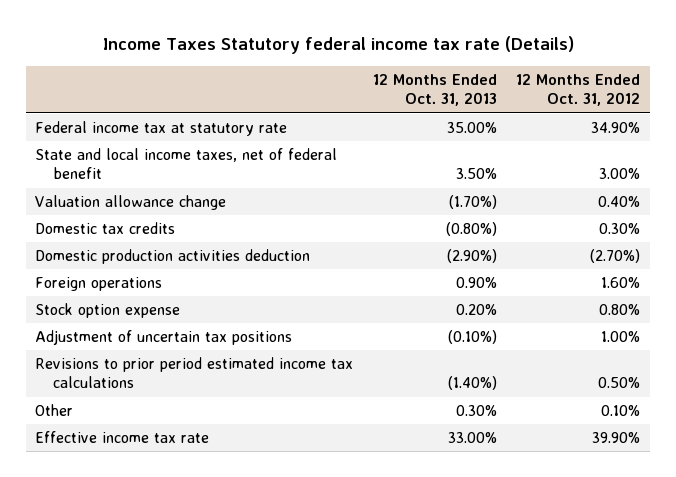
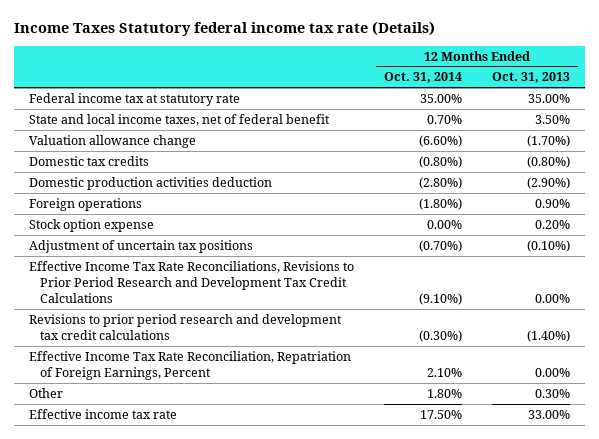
[516,74,641,107] 12 Months Ended Oct. 31, 2012 -> none
none -> [383,72,462,84] Oct. 31, 2014
none -> [28,260,354,304] Effective Income Tax Rate Reconciliations, Revisions to Prior Period Research and Development Tax Credit Calculations
[35,357,354,389] Revisions to prior period estimated income tax calculations -> [28,313,342,340] Revisions to prior period research and development tax credit calculations
none -> [28,350,351,380] Effective Income Tax Rate Reconciliation, Repatriation of Foreign Earnings, Percent

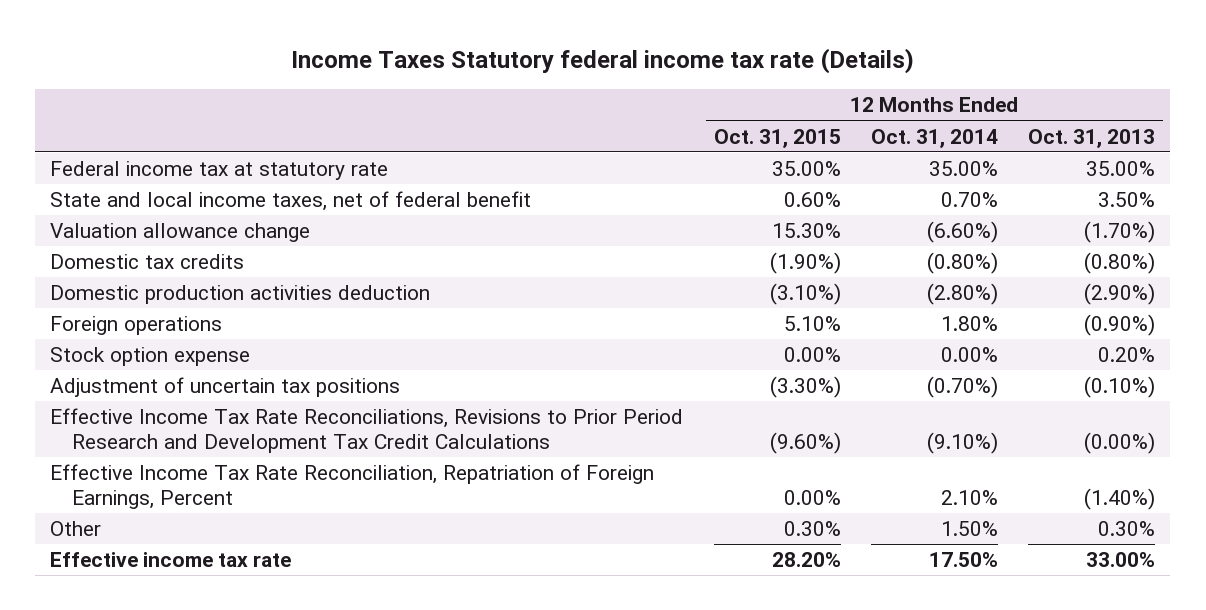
none -> [713,128,841,148] Oct. 31, 2015
[418,197,462,210] (1.80%) -> [940,316,998,332] 1.80%
[535,198,571,208] 0.90% -> [1084,314,1156,337] (0.90%)
[28,313,342,340] Revisions to prior period research and development tax credit calculations -> none
[535,294,571,304] 0.00% -> [1084,431,1156,454] (0.00%)
[535,367,571,377] 0.00% -> [1084,487,1156,510] (1.40%)
[426,388,462,398] 1.80% -> [940,521,998,537] 1.50%

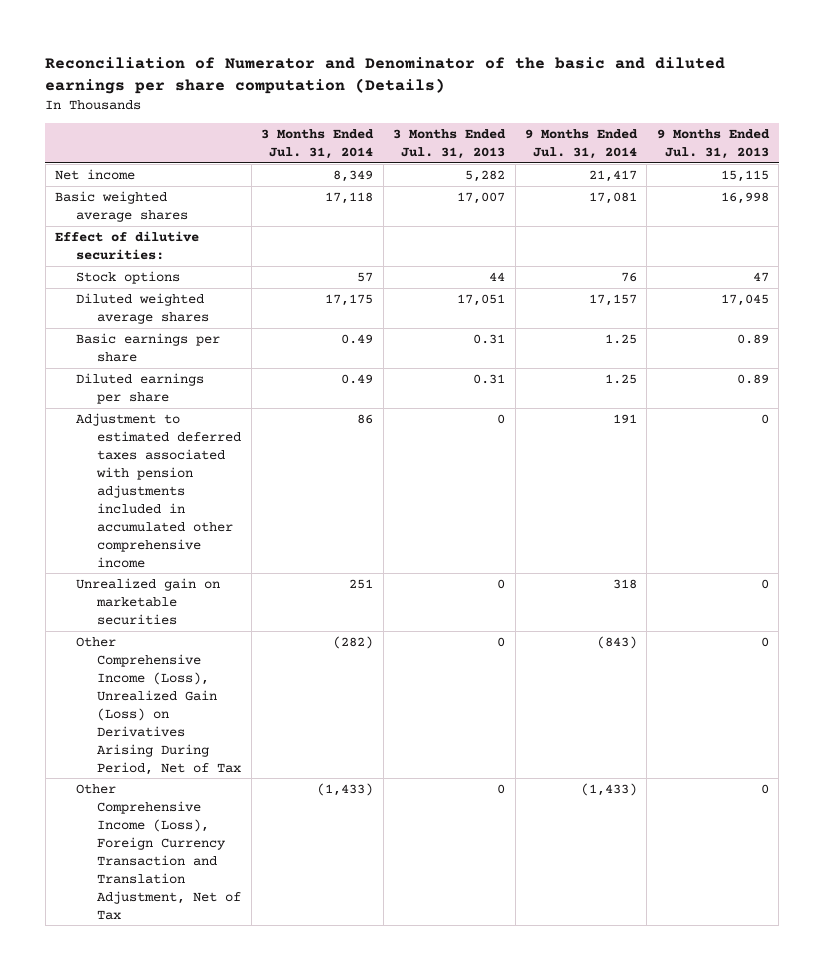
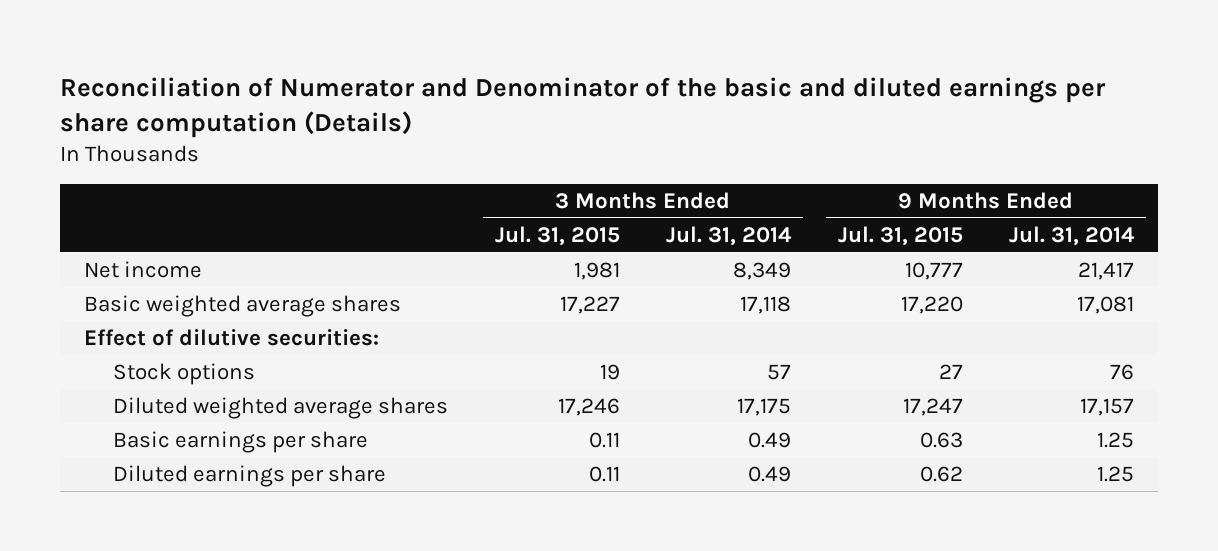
[393,128,507,159] 3 Months Ended Jul. 31, 2013 -> none
[656,128,770,159] 9 Months Ended Jul. 31, 2013 -> none
none -> [494,226,620,247] Jul. 31, 2015
none -> [837,226,963,247] Jul. 31, 2015
[76,412,242,568] Adjustment to estimated deferred taxes associated with pension adjustments included in accumulated other comprehensive income -> none
[76,577,221,625] Unrealized gain on marketable securities -> none
[76,636,242,775] Other Comprehensive Income (Loss), Unrealized Gain (Loss) on Derivatives Arising During Period, Net of Tax -> none
[76,783,242,920] Other Comprehensive Income (Loss), Foreign Currency Transaction and Translation Adjustment, Net of Tax -> none

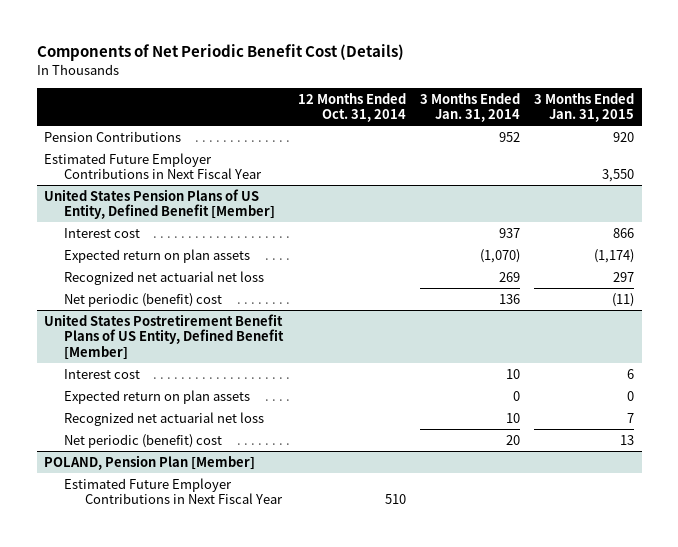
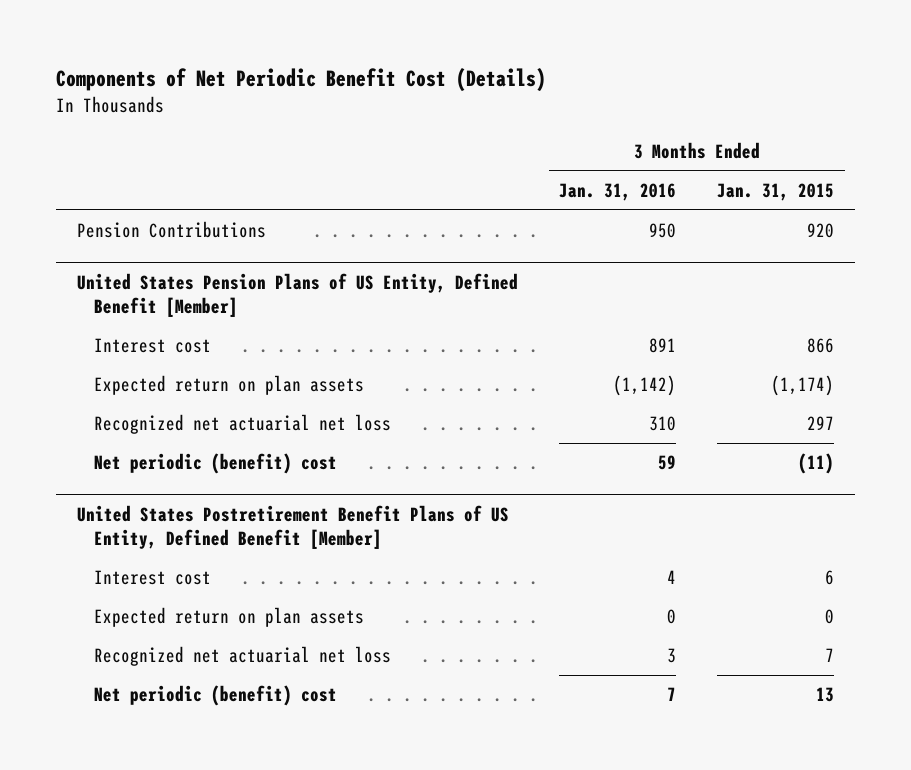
[297,92,406,123] 12 Months Ended Oct. 31, 2014 -> none
[420,92,521,123] 3 Months Ended Jan. 31, 2014 -> none
none -> [559,182,677,201] Jan. 31, 2016
[43,152,263,180] Estimated Future Employer Contributions in Next Fiscal Year -> none
[43,454,255,470] POLAND, Pension Plan [Member] -> none
[64,477,283,505] Estimated Future Employer Contributions in Next Fiscal Year -> none

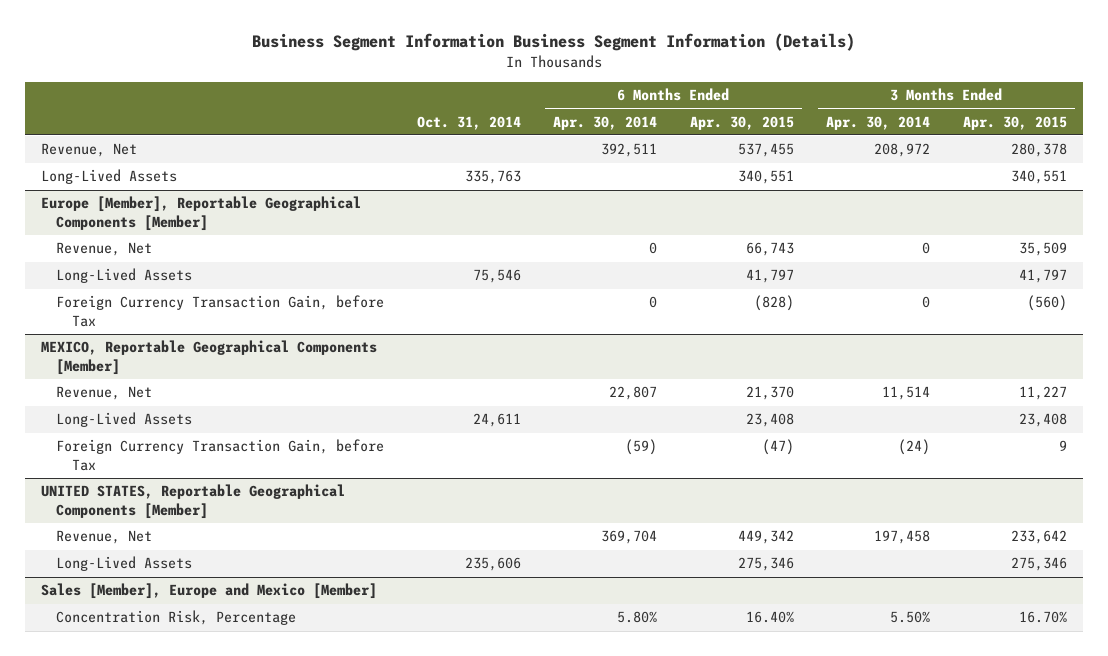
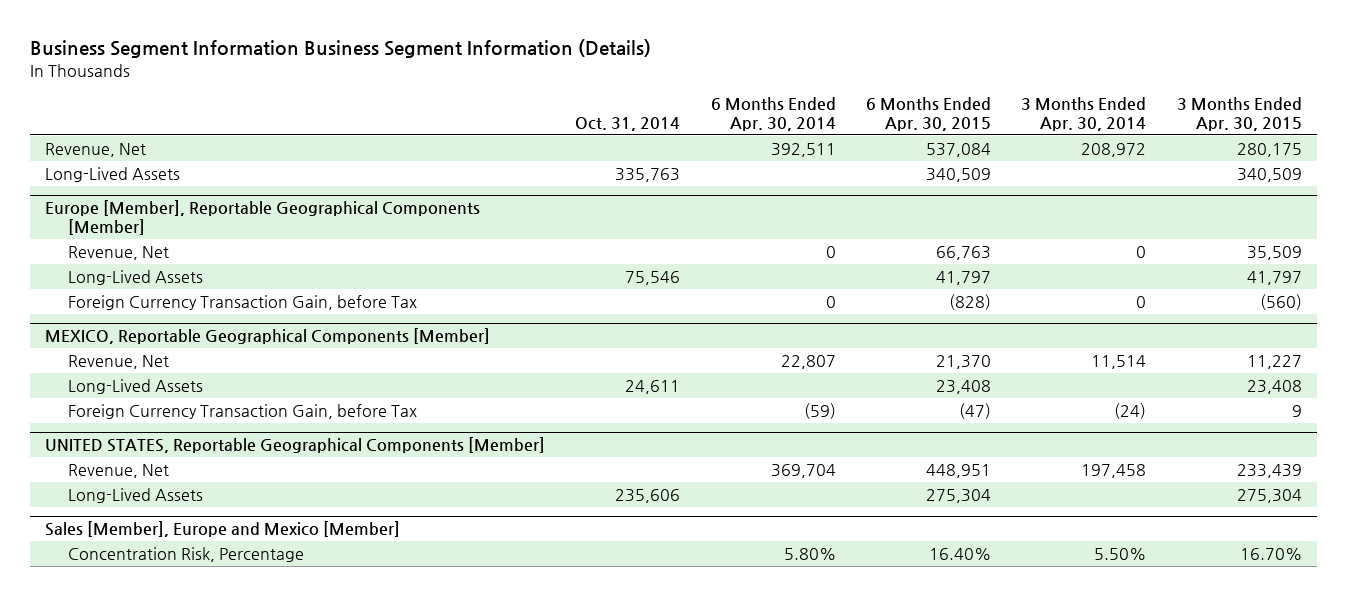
[737,143,794,158] 537,455 -> [925,142,991,157] 537,084
[1010,143,1067,158] 280,378 -> [1236,142,1302,157] 280,175
[737,170,794,185] 340,551 -> [925,167,991,182] 340,509
[1010,170,1067,185] 340,551 -> [1236,167,1302,182] 340,509
[745,242,794,257] 66,743 -> [935,245,991,260] 66,763
[737,530,794,545] 449,342 -> [925,463,991,478] 448,951
[1010,530,1067,545] 233,642 -> [1236,463,1302,478] 233,439
[737,557,794,572] 275,346 -> [925,488,991,503] 275,304
[1010,557,1067,572] 275,346 -> [1236,488,1302,503] 275,304

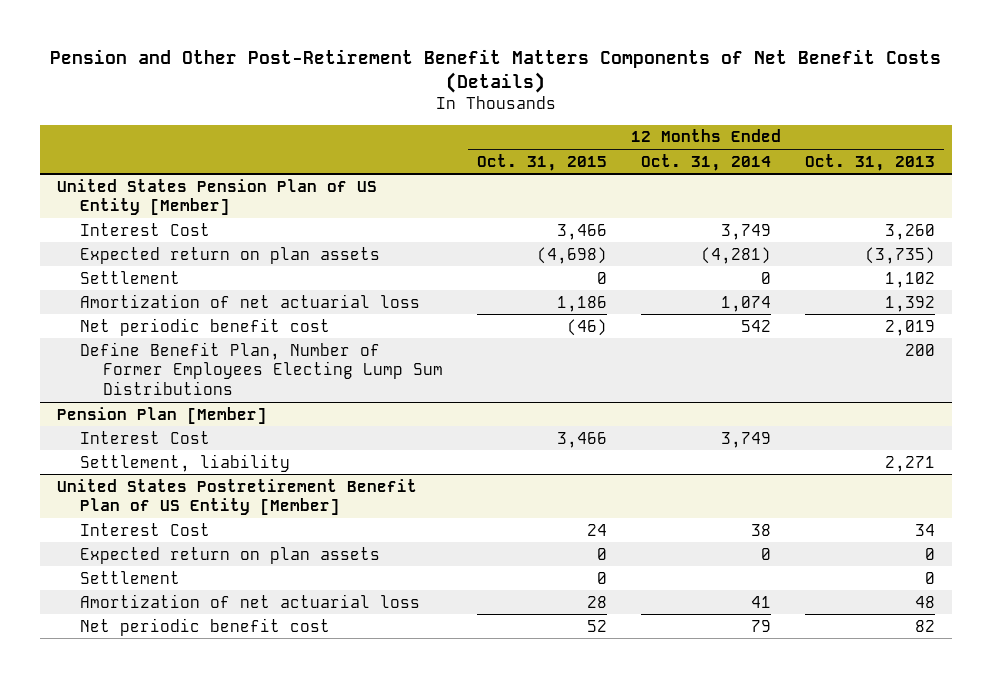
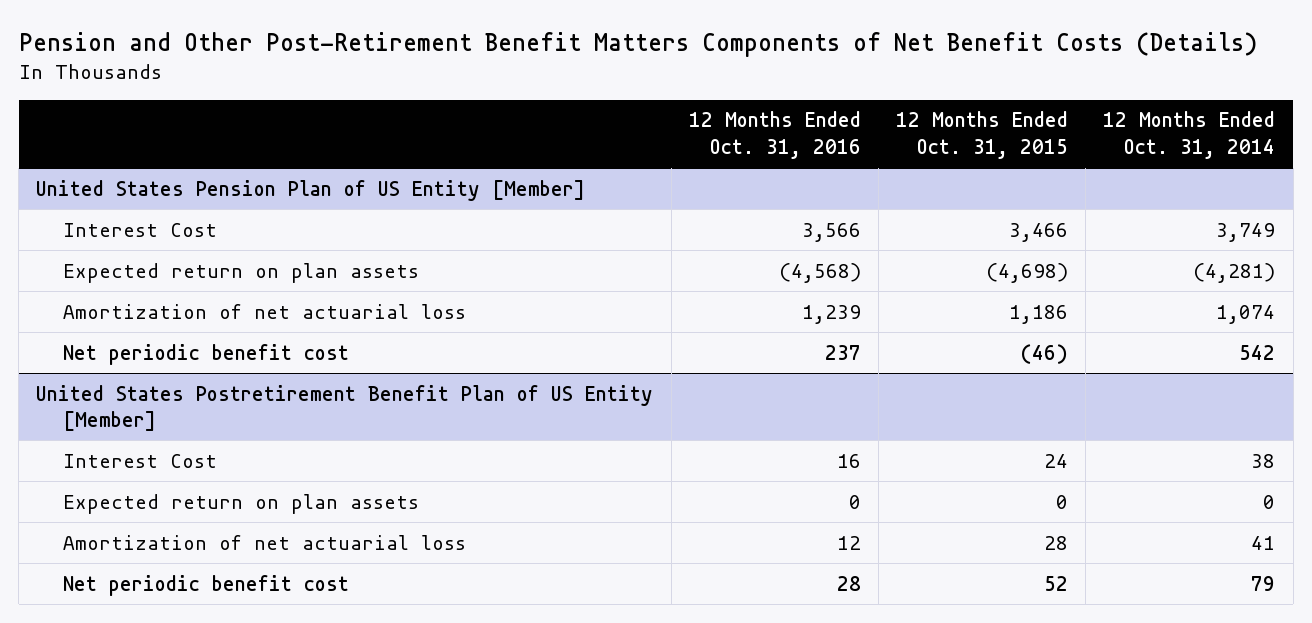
[805,153,936,171] Oct. 31, 2013 -> none
none -> [688,111,861,159] 12 Months Ended Oct. 31, 2016
[79,270,180,284] Settlement -> none
[79,341,443,396] Define Benefit Plan, Number of Former Employees Electing Lump Sum Distributions -> none
[56,406,267,424] Pension Plan [Member] -> none
[79,430,210,444] Interest Cost -> none
[79,453,290,472] Settlement, liability -> none
[79,570,180,584] Settlement -> none

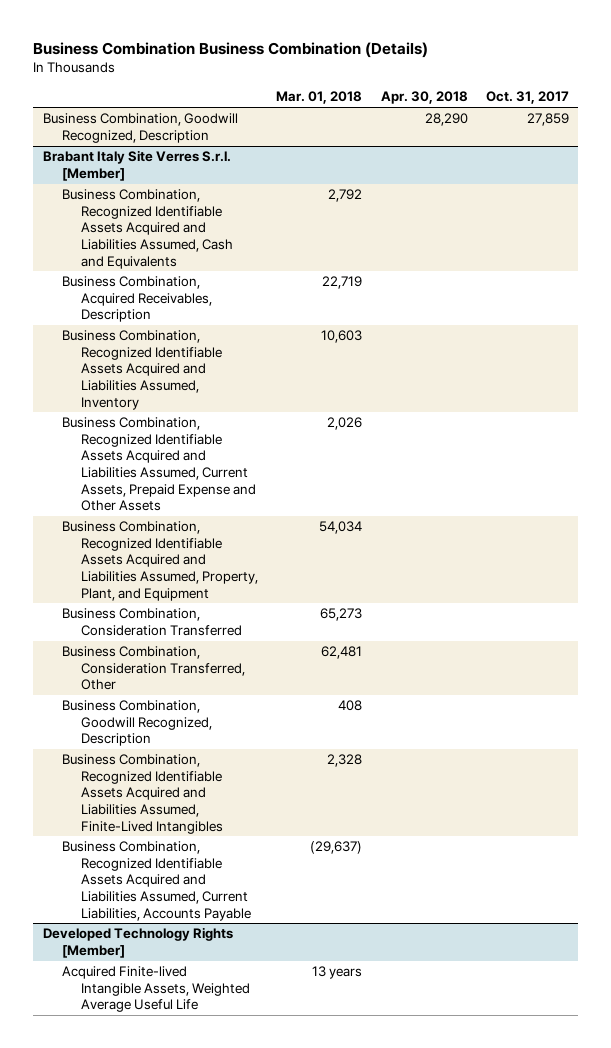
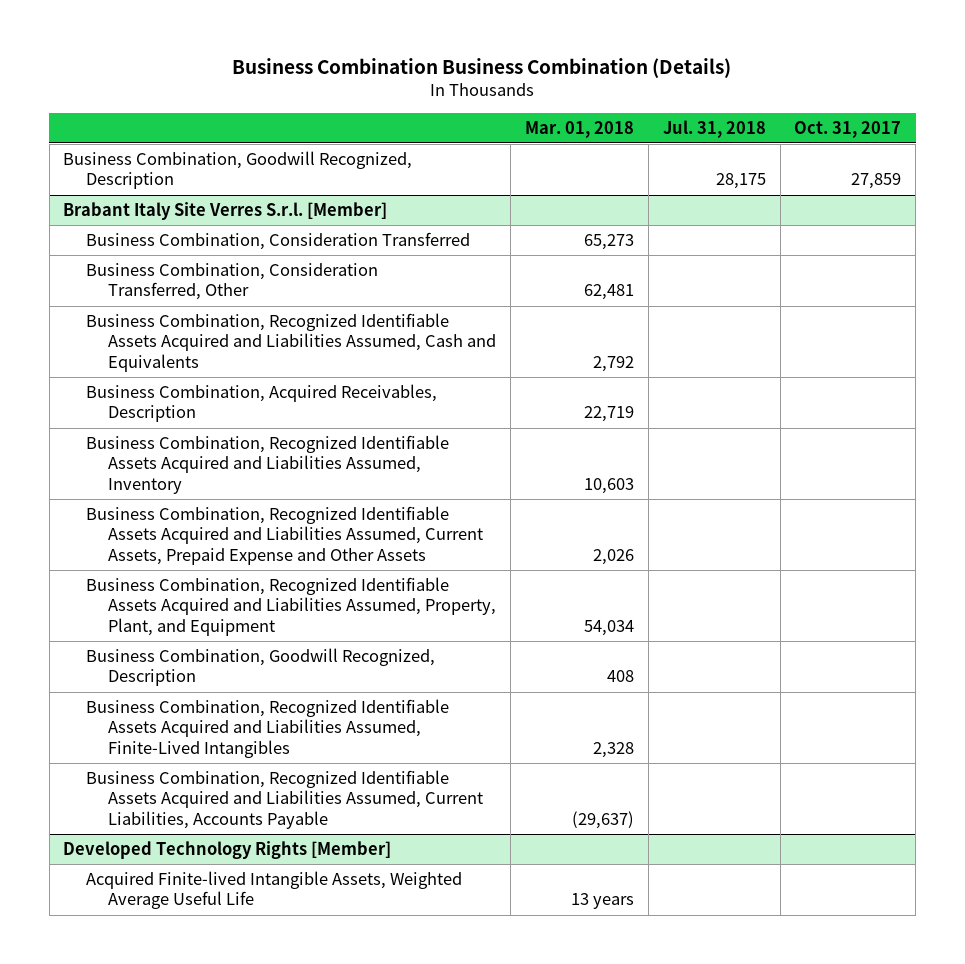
[380,91,468,105] Apr. 30, 2018 -> none
none -> [662,119,766,138] Jul. 31, 2018
[61,608,243,636] Business Combination, Consideration Transferred -> [85,231,470,250] Business Combination, Consideration Transferred
[61,646,246,691] Business Combination, Consideration Transferred, Other -> [85,262,378,301] Business Combination, Consideration Transferred, Other

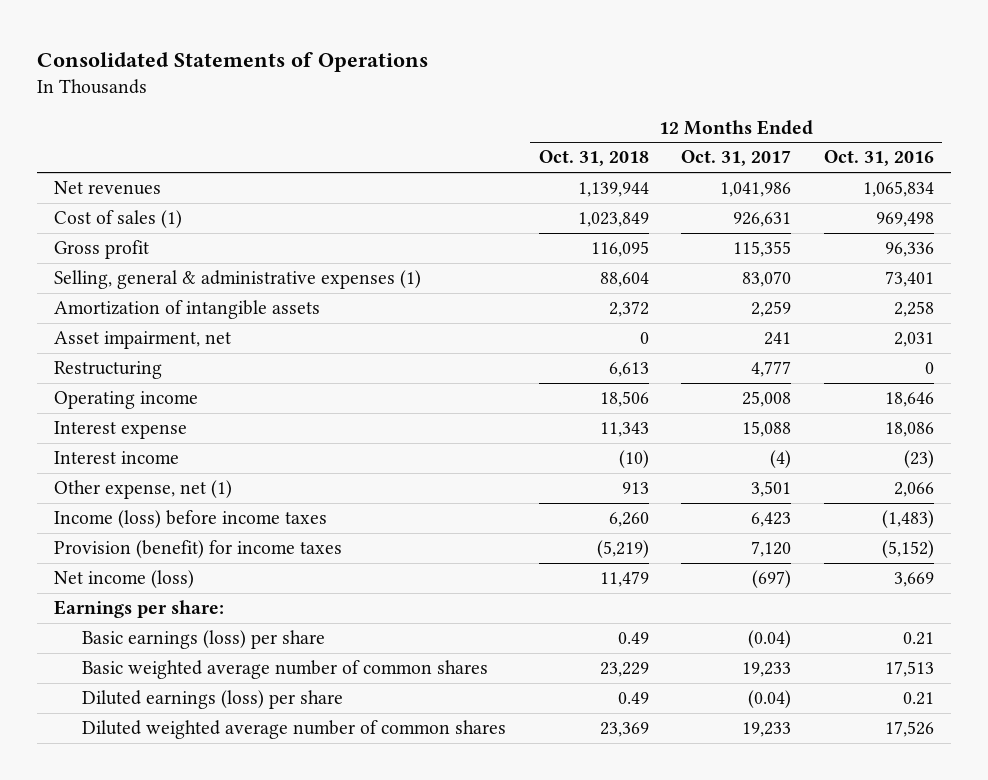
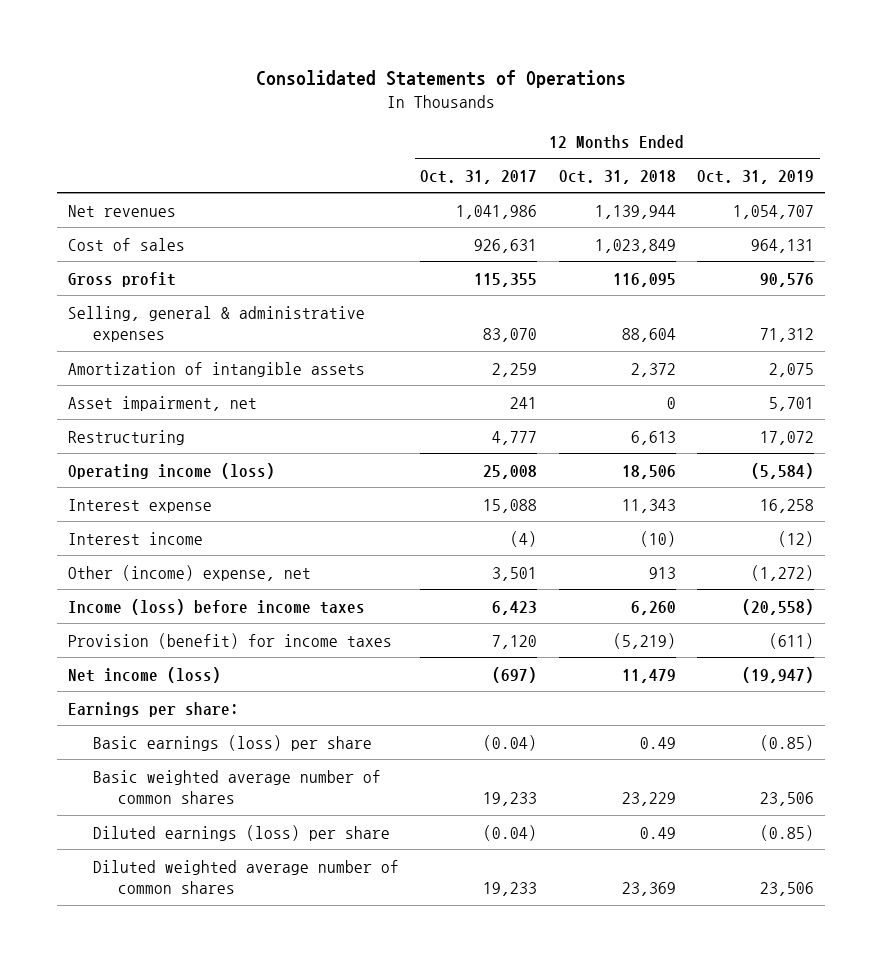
[824,150,935,167] Oct. 31, 2016 -> none
none -> [697,169,815,184] Oct. 31, 2019
[53,210,182,229] Cost of sales (1) -> [67,237,185,251] Cost of sales
[53,270,421,290] Selling, general & administrative expenses (1) -> [67,305,365,343] Selling, general & administrative expenses
[53,391,198,410] Operating income -> [67,462,275,479] Operating income (loss)
[53,480,232,500] Other expense, net (1) -> [67,564,311,581] Other (income) expense, net

